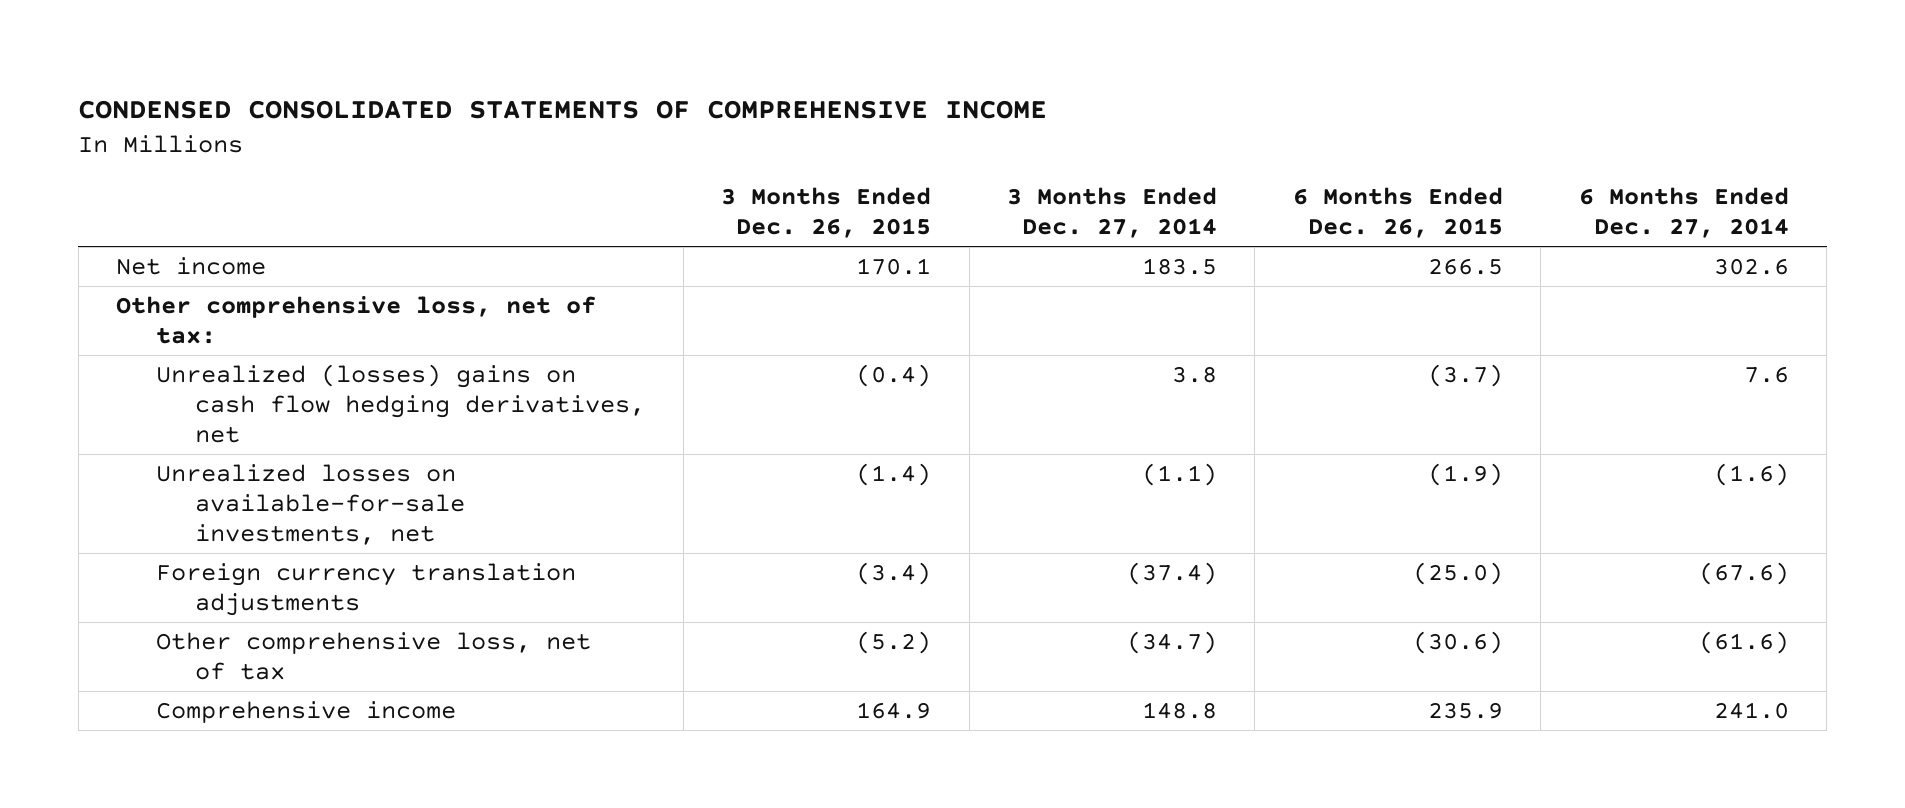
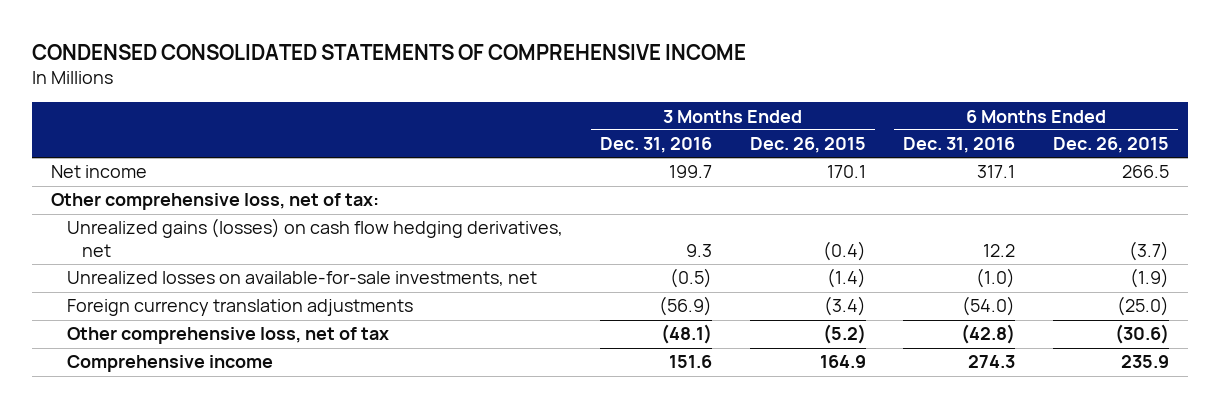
[1006,187,1217,239] 3 Months Ended Dec. 27, 2014 -> none
[1578,187,1789,239] 6 Months Ended Dec. 27, 2014 -> none
none -> [600,137,713,154] Dec. 31, 2016
none -> [903,137,1016,154] Dec. 31, 2016
[155,363,646,444] Unrealized (losses) gains on cash flow hedging derivatives, net -> [66,218,563,257] Unrealized gains (losses) on cash flow hedging derivatives, net

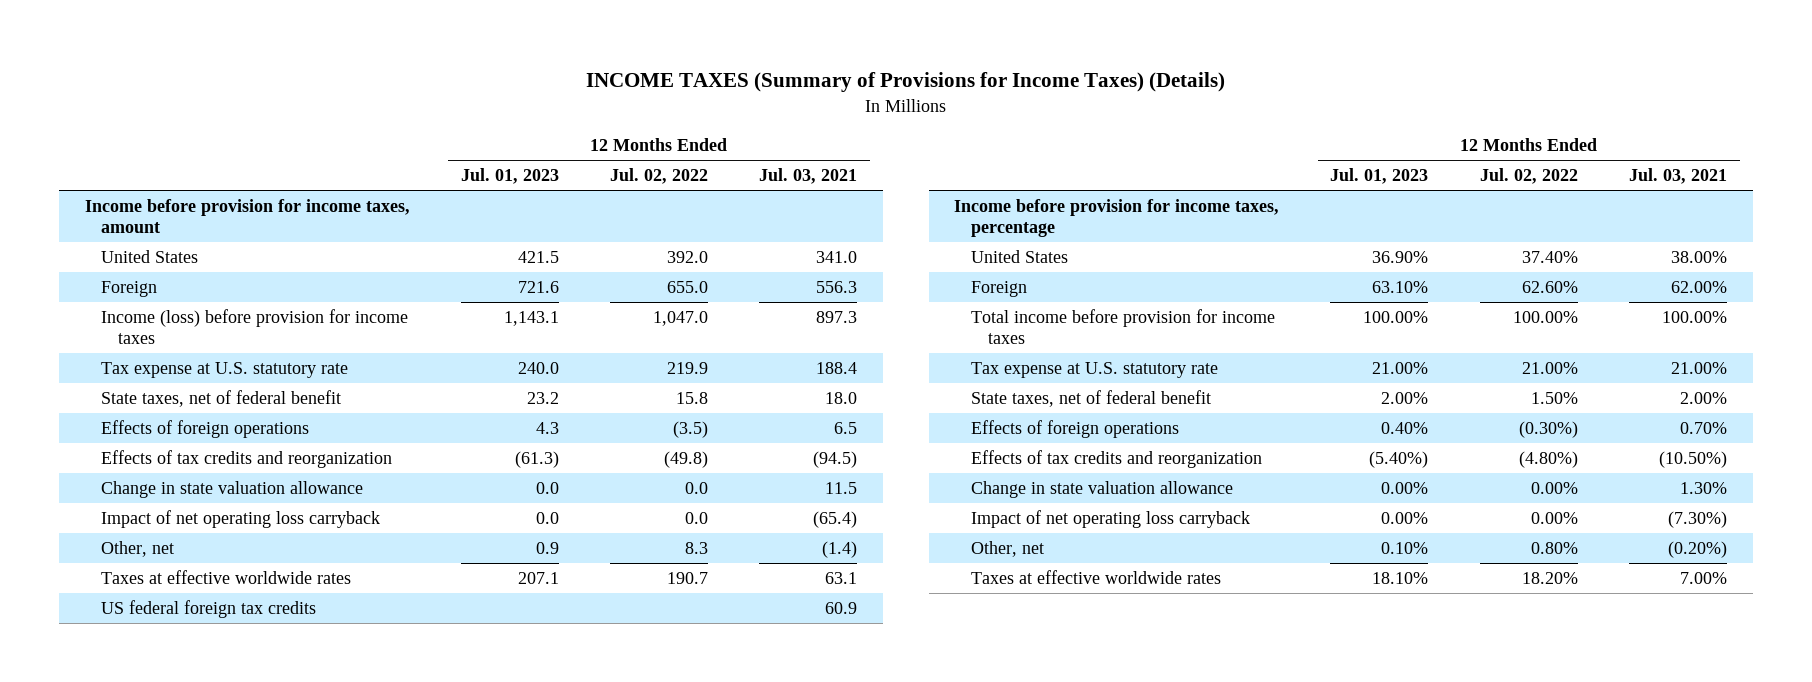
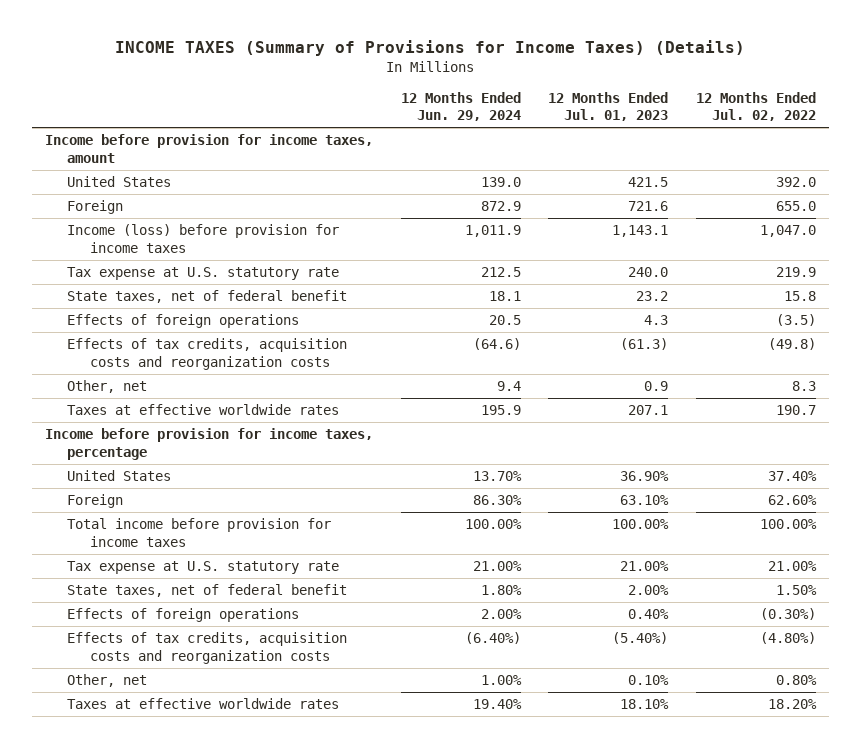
[759,168,858,185] Jul. 03, 2021 -> none
none -> [400,91,521,122] 12 Months Ended Jun. 29, 2024
[101,480,364,498] Change in state valuation allowance -> none
[101,509,381,528] Impact of net operating loss carryback -> none
[101,449,393,468] Effects of tax credits and reorganization -> [67,338,348,370] Effects of tax credits, acquisition costs and reorganization costs
[101,599,317,618] US federal foreign tax credits -> none
[970,480,1233,498] Change in state valuation allowance -> none
[970,509,1250,528] Impact of net operating loss carryback -> none
[970,449,1262,468] Effects of tax credits and reorganization -> [67,632,348,664] Effects of tax credits, acquisition costs and reorganization costs

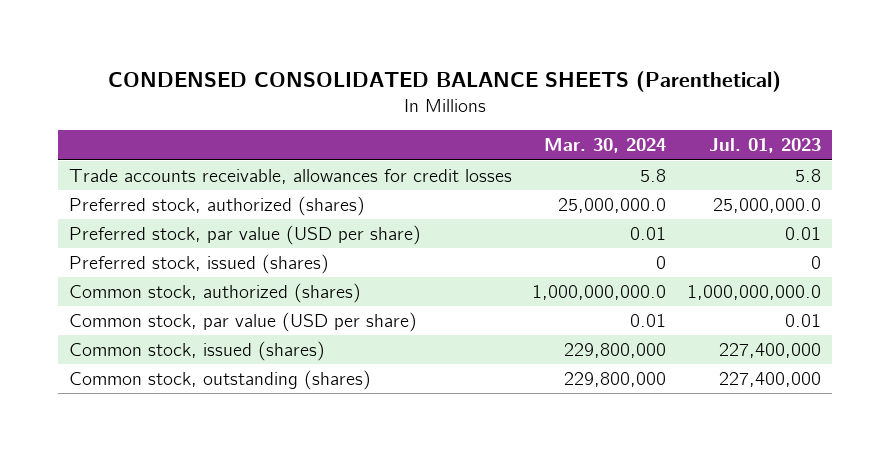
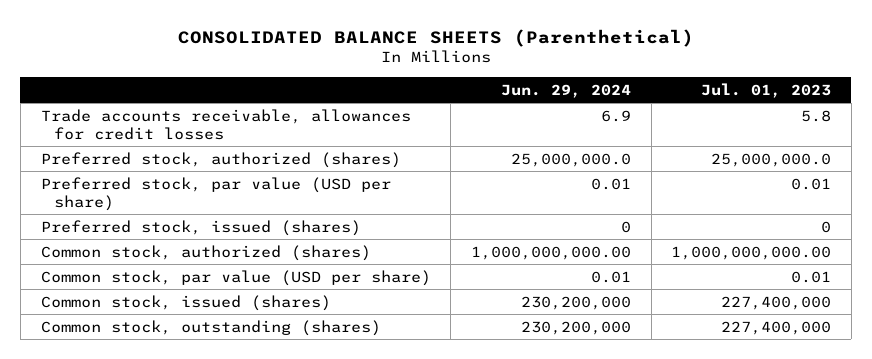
[107,70,781,92] CONDENSED CONSOLIDATED BALANCE SHEETS (Parenthetical) -> [177,28,694,47] CONSOLIDATED BALANCE SHEETS (Parenthetical)
[544,138,667,154] Mar. 30, 2024 -> none
none -> [500,83,631,98] Jun. 29, 2024
[687,285,822,301] 1,000,000,000.0 -> [671,245,832,260] 1,000,000,000.00

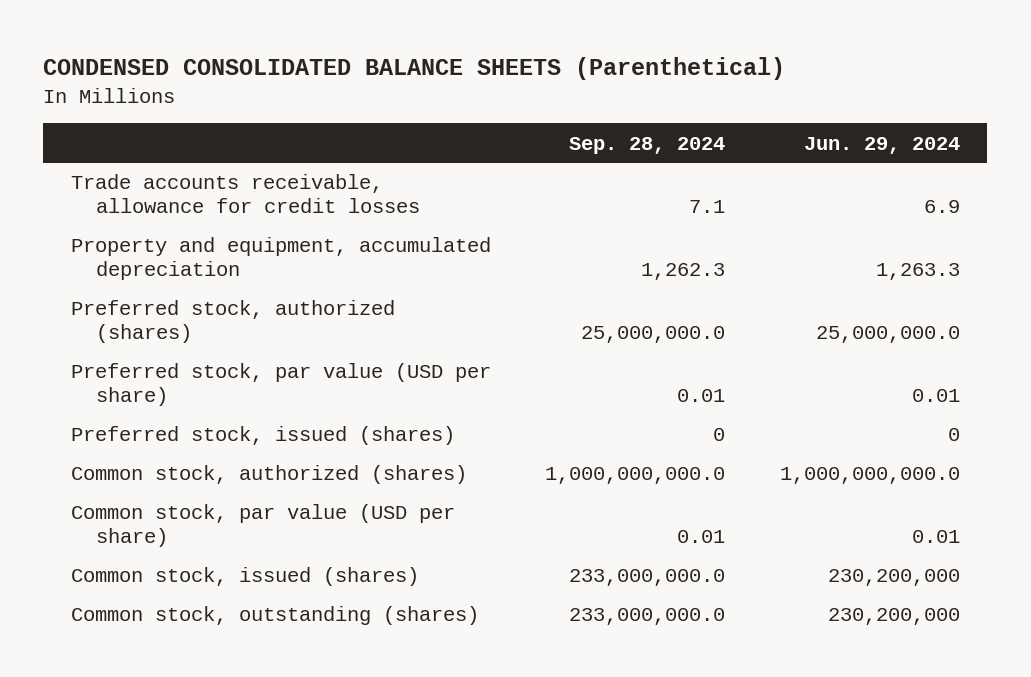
[177,28,694,47] CONSOLIDATED BALANCE SHEETS (Parenthetical) -> [43,57,786,81] CONDENSED CONSOLIDATED BALANCE SHEETS (Parenthetical)
[701,82,832,98] Jul. 01, 2023 -> none
none -> [569,136,726,154] Sep. 28, 2024
[40,108,411,140] Trade accounts receivable, allowances for credit losses -> [70,174,421,214] Trade accounts receivable, allowance for credit losses
none -> [70,237,491,281] Property and equipment, accumulated depreciation
[470,245,631,260] 1,000,000,000.00 -> [780,467,961,485] 1,000,000,000.0

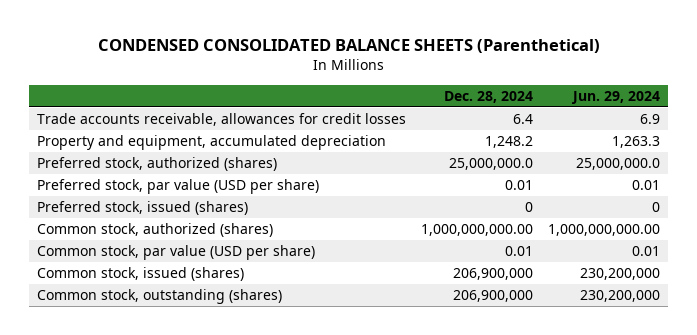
[569,136,726,154] Sep. 28, 2024 -> none
none -> [444,90,534,103] Dec. 28, 2024
[70,174,421,214] Trade accounts receivable, allowance for credit losses -> [37,113,407,127] Trade accounts receivable, allowances for credit losses
[780,467,961,485] 1,000,000,000.0 -> [548,224,661,237] 1,000,000,000.00

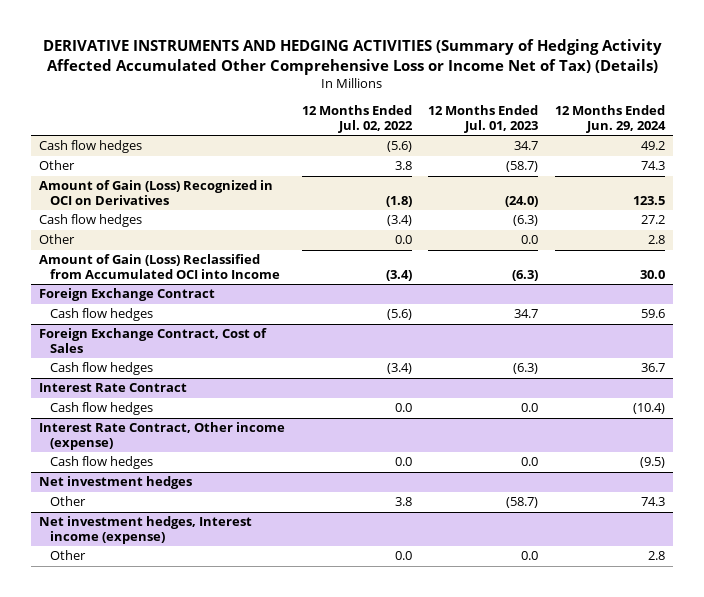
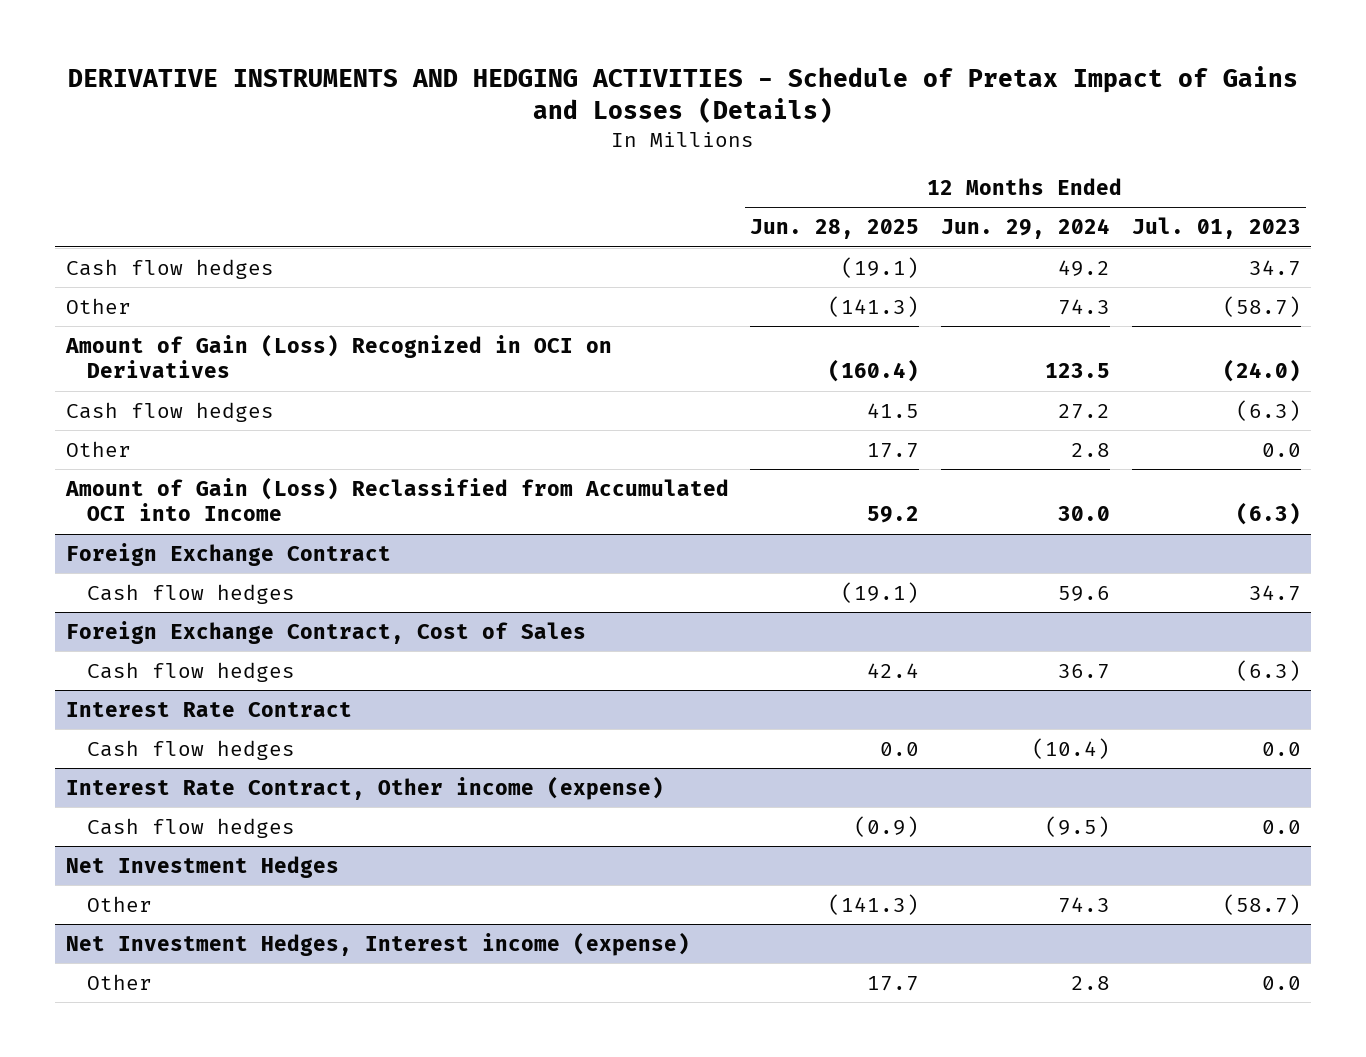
[43,38,663,75] DERIVATIVE INSTRUMENTS AND HEDGING ACTIVITIES (Summary of Hedging Activity Affected Accumulated Other Comprehensive Loss or Income Net of Tax) (Details) -> [68,66,1299,124] DERIVATIVE INSTRUMENTS AND HEDGING ACTIVITIES - Schedule of Pretax Impact of Gains and Losses (Details)
[301,105,413,134] 12 Months Ended Jul. 02, 2022 -> none
none -> [750,219,920,240] Jun. 28, 2025
[39,476,193,490] Net investment hedges -> [65,855,339,878] Net Investment Hedges
[39,516,253,545] Net investment hedges, Interest income (expense) -> [65,931,690,956] Net Investment Hedges, Interest income (expense)

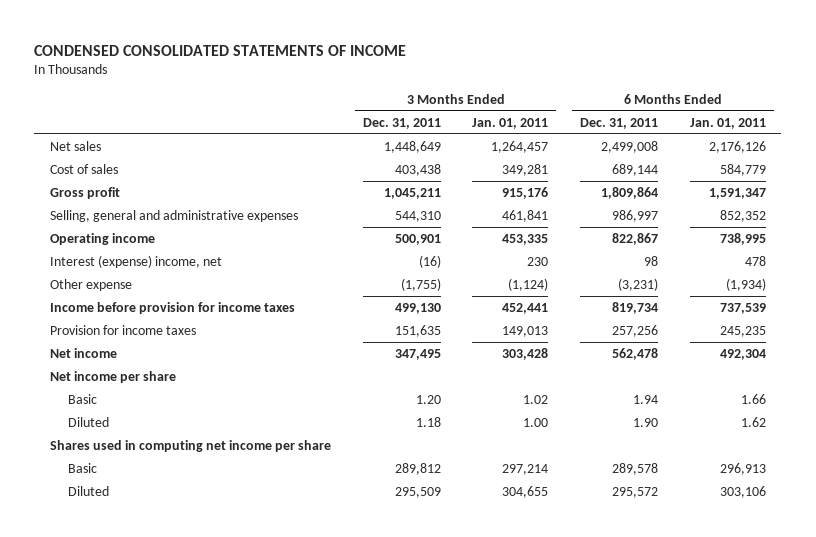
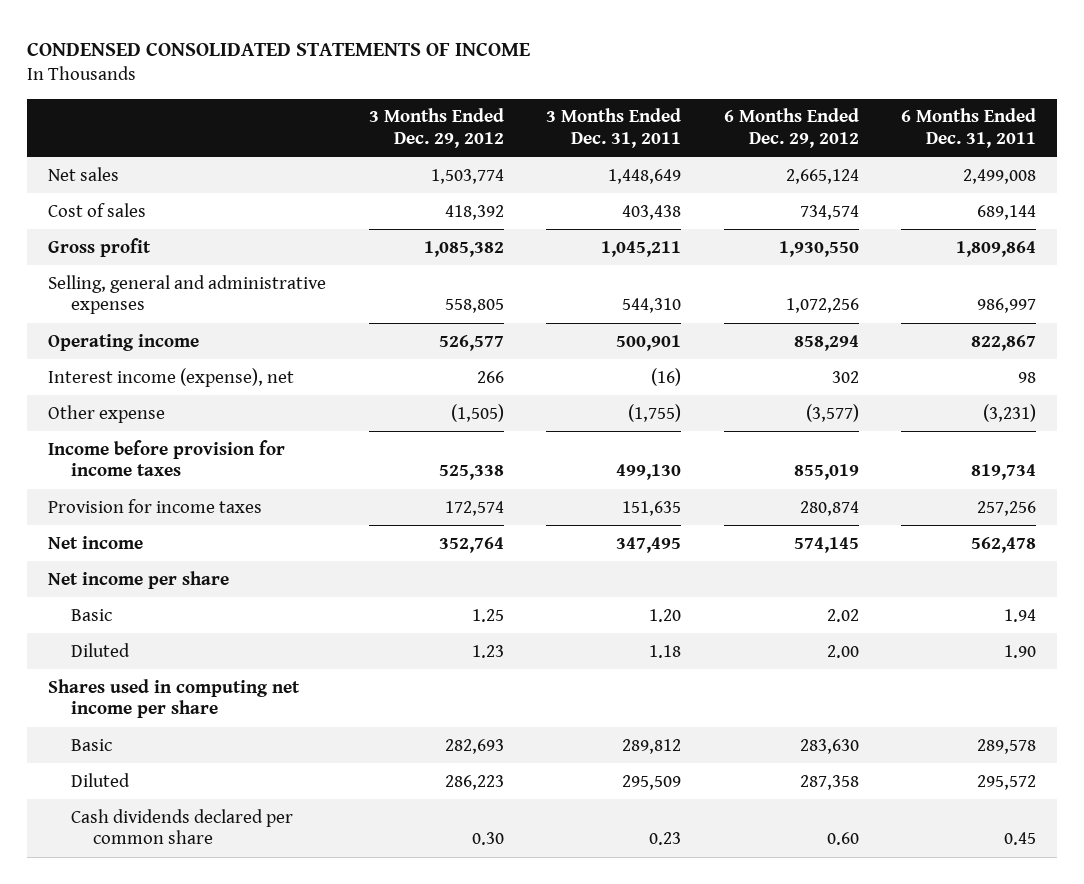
[472,117,549,129] Jan. 01, 2011 -> none
[689,117,766,129] Jan. 01, 2011 -> none
none -> [368,108,504,149] 3 Months Ended Dec. 29, 2012
none -> [723,108,859,149] 6 Months Ended Dec. 29, 2012
[50,254,223,268] Interest (expense) income, net -> [48,367,295,387] Interest income (expense), net
none -> [70,808,293,845] Cash dividends declared per common share

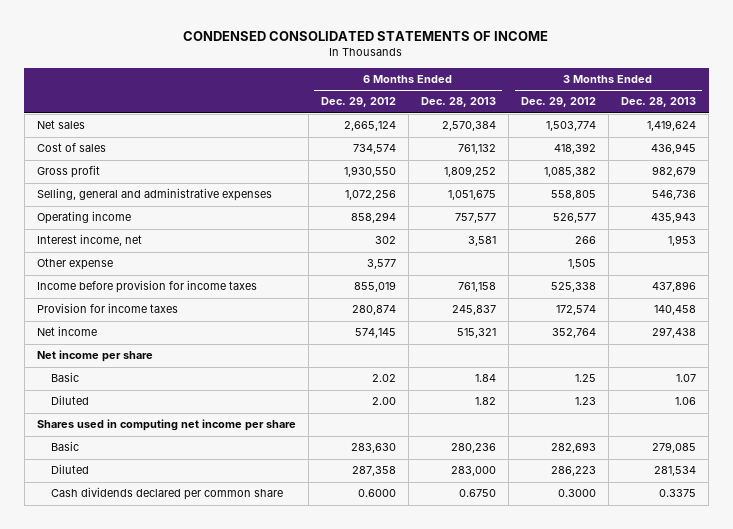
[546,108,682,149] 3 Months Ended Dec. 31, 2011 -> none
[901,108,1037,149] 6 Months Ended Dec. 31, 2011 -> none
none -> [420,97,496,108] Dec. 28, 2013
none -> [621,97,697,108] Dec. 28, 2013
[48,367,295,387] Interest income (expense), net -> [36,234,142,247] Interest income, net
[450,403,504,422] (1,505) -> [567,259,596,270] 1,505
[805,403,859,422] (3,577) -> [366,259,396,270] 3,577
[471,832,504,846] 0.30 -> [557,489,596,498] 0.3000
[826,832,859,846] 0.60 -> [357,489,396,498] 0.6000

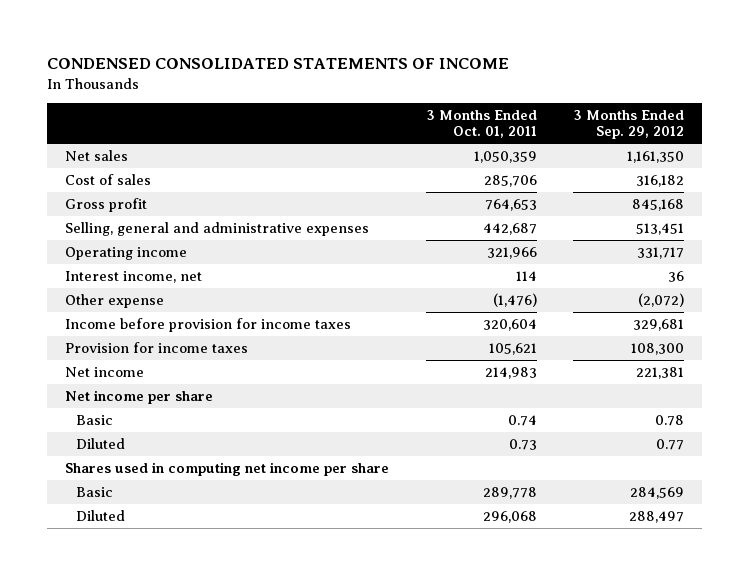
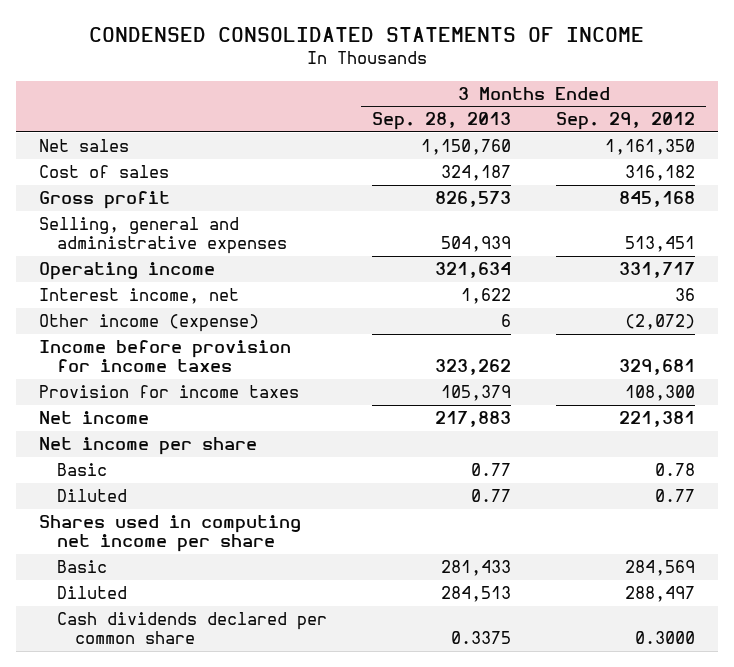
[425,109,537,139] 3 Months Ended Oct. 01, 2011 -> none
none -> [372,112,512,131] Sep. 28, 2013
[65,293,165,308] Other expense -> [39,314,260,333] Other income (expense)
none -> [56,612,327,645] Cash dividends declared per common share

